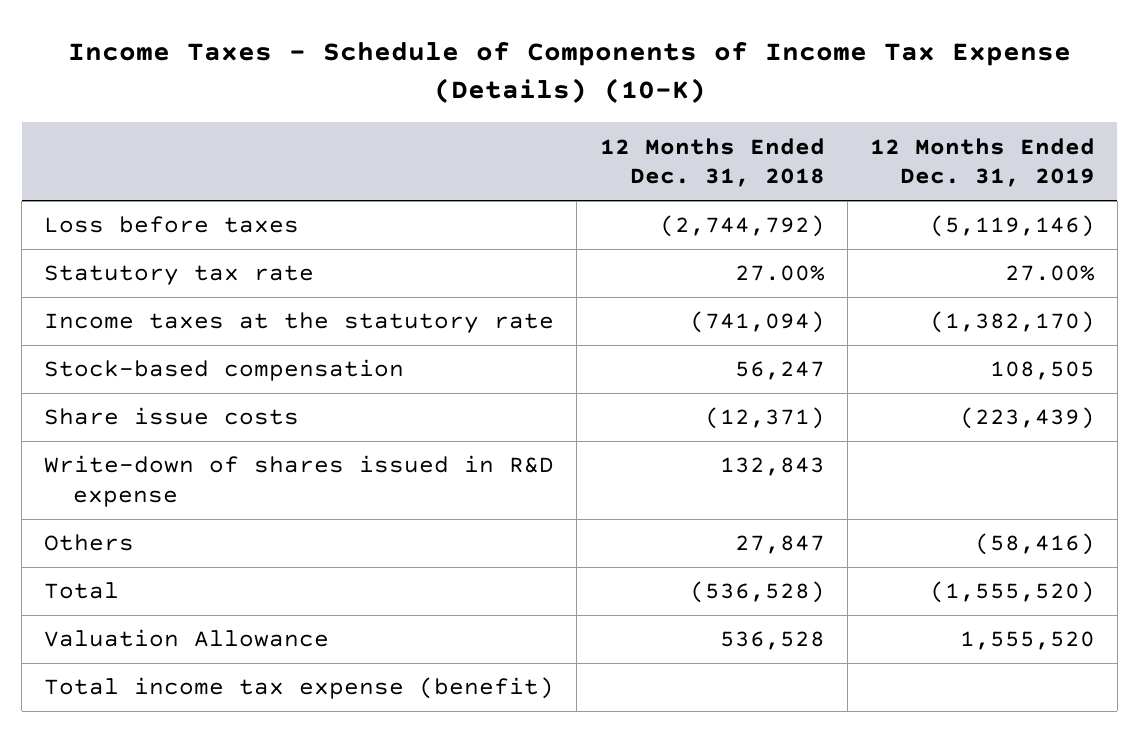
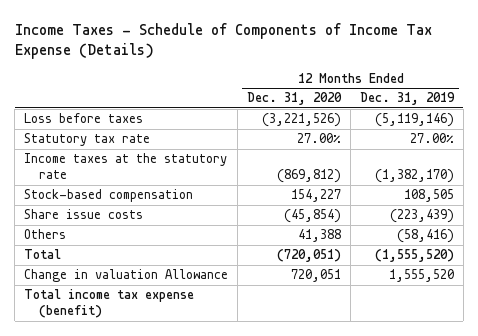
[67,41,1071,103] Income Taxes - Schedule of Components of Income Tax Expense (Details) (10-K) -> [14,23,432,60] Income Taxes - Schedule of Components of Income Tax Expense (Details)
[599,137,825,188] 12 Months Ended Dec. 31, 2018 -> none
none -> [247,92,343,106] Dec. 31, 2020
[44,455,555,508] Write-down of shares issued in R&D expense -> none
[44,629,330,648] Valuation Allowance -> [24,269,229,283] Change in valuation Allowance

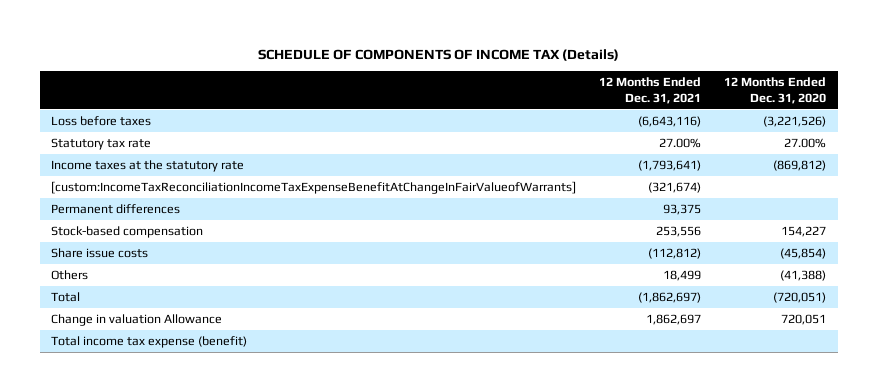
[14,23,432,60] Income Taxes - Schedule of Components of Income Tax Expense (Details) -> [257,48,619,61] SCHEDULE OF COMPONENTS OF INCOME TAX (Details)
[360,92,456,106] Dec. 31, 2019 -> none
none -> [599,77,702,104] 12 Months Ended Dec. 31, 2021
none -> [51,181,577,195] [custom:IncomeTaxReconciliationIncomeTaxExpenseBenefitAtChangeInFairValueofWarrants]
none -> [51,204,181,215] Permanent differences
[298,229,342,243] 41,388 -> [780,270,827,282] (41,388)

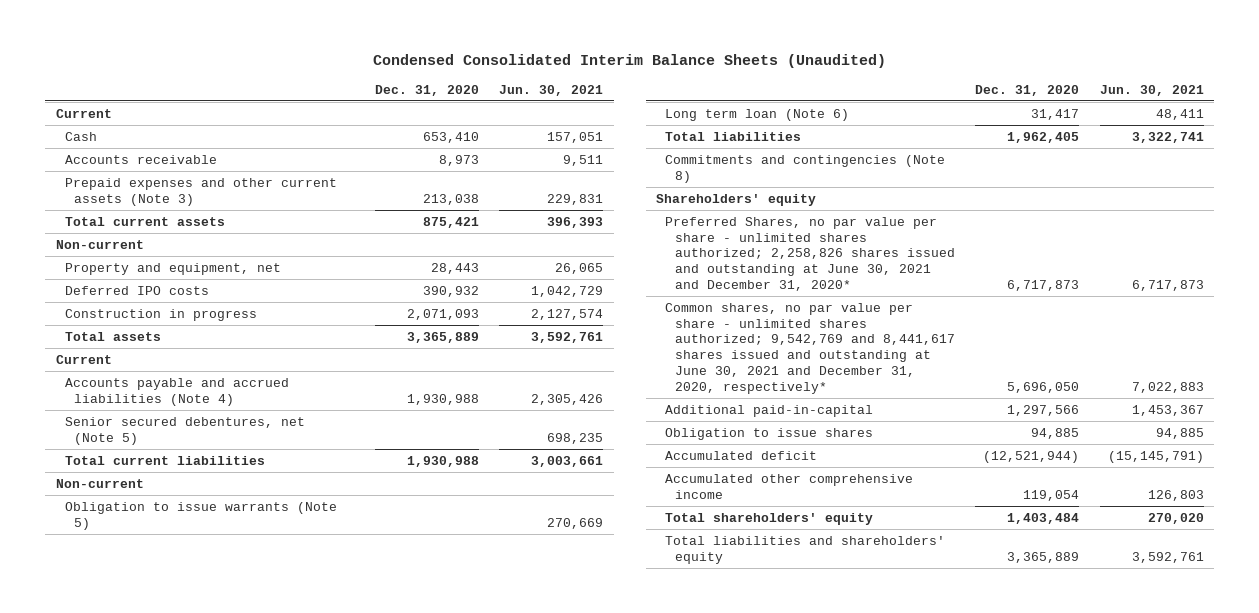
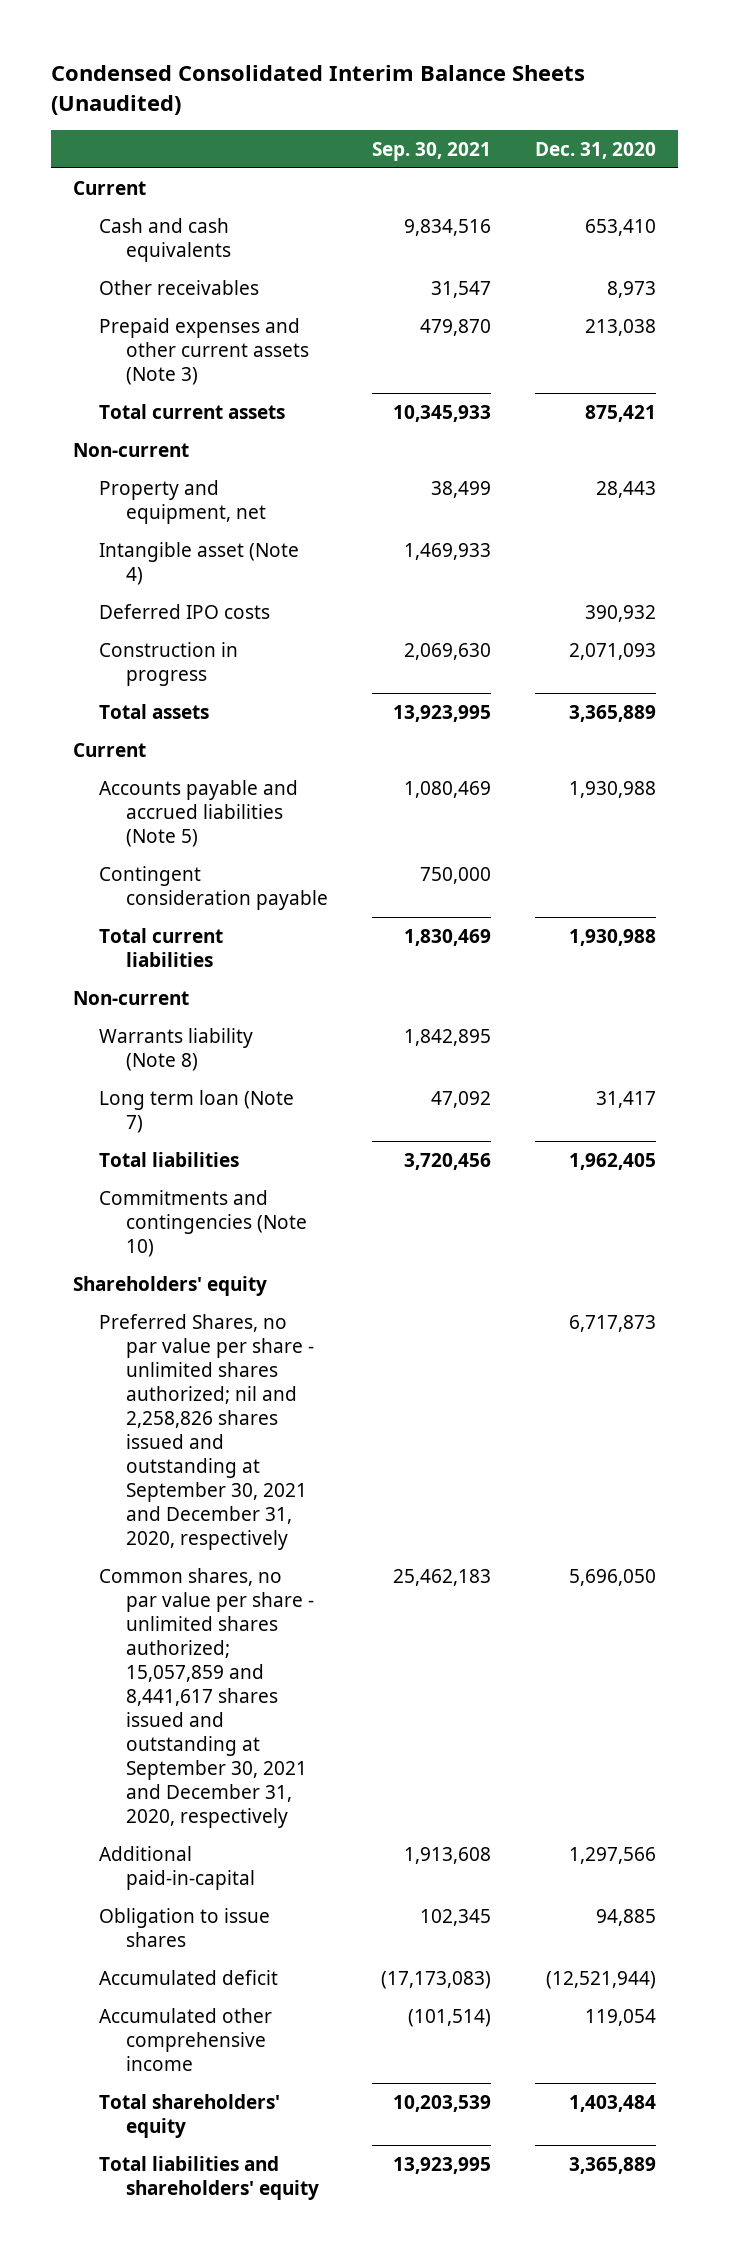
[499,84,604,96] Jun. 30, 2021 -> none
none -> [372,141,492,161] Sep. 30, 2021
[64,131,97,141] Cash -> [99,217,231,262] Cash and cash equivalents
[64,154,217,164] Accounts receivable -> [99,279,260,295] Other receivables
none -> [99,541,300,585] Intangible asset (Note 4)
[64,416,305,445] Senior secured debentures, net (Note 5) -> none
[64,377,289,406] Accounts payable and accrued liabilities (Note 4) -> [99,779,299,847] Accounts payable and accrued liabilities (Note 5)
none -> [99,865,328,910] Contingent consideration payable
[64,501,337,530] Obligation to issue warrants (Note 5) -> none
none -> [99,1027,254,1071] Warrants liability (Note 8)
[665,108,850,121] Long term loan (Note 6) -> [99,1089,295,1133] Long term loan (Note 7)
[665,154,946,183] Commitments and contingencies (Note 8) -> [99,1189,307,1257] Commitments and contingencies (Note 10)
[665,216,955,292] Preferred Shares, no par value per share - unlimited shares authorized; 2,258,826 shares issued and outstanding at June 30, 2021 and December 31, 2020* -> [99,1313,314,1550] Preferred Shares, no par value per share - unlimited shares authorized; nil and 2,258,826 shares issued and outstanding at September 30, 2021 and December 31, 2020, respectively
[665,302,955,395] Common shares, no par value per share - unlimited shares authorized; 9,542,769 and 8,441,617 shares issued and outstanding at June 30, 2021 and December 31, 2020, respectively* -> [99,1567,314,1828] Common shares, no par value per share - unlimited shares authorized; 15,057,859 and 8,441,617 shares issued and outstanding at September 30, 2021 and December 31, 2020, respectively

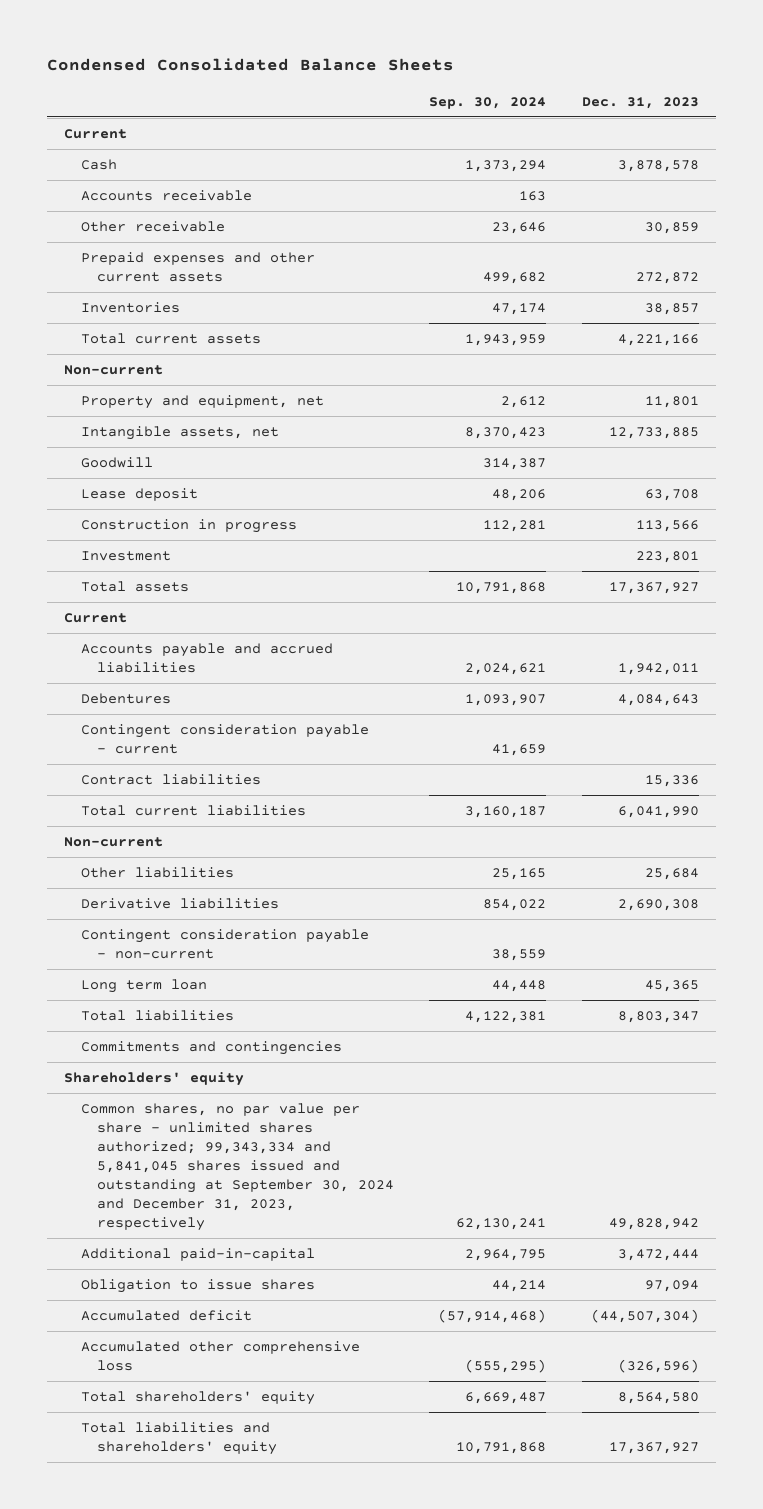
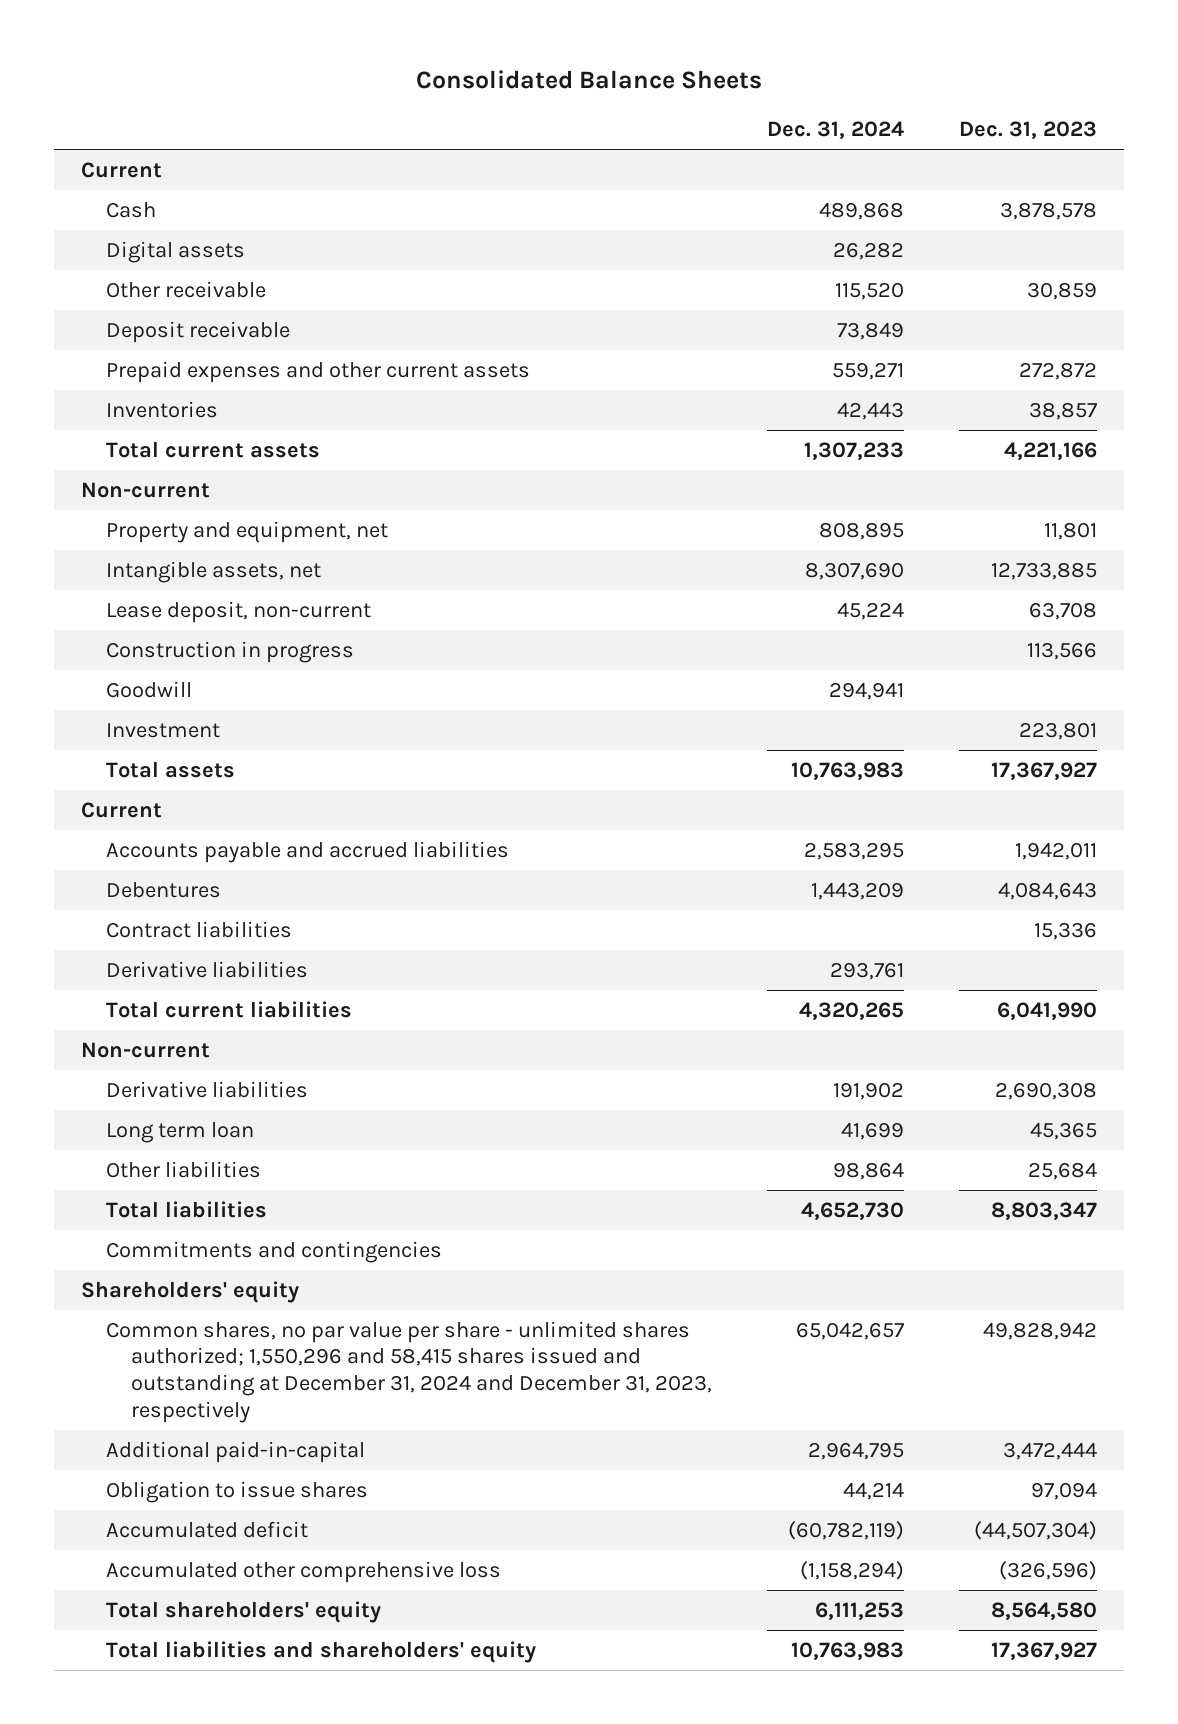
[46,58,454,72] Condensed Consolidated Balance Sheets -> [415,69,762,89] Consolidated Balance Sheets
[429,96,547,109] Sep. 30, 2024 -> none
none -> [766,121,904,140] Dec. 31, 2024
[80,190,252,202] Accounts receivable -> none
none -> [106,240,246,263] Digital assets
none -> [106,320,291,343] Deposit receivable
[80,488,198,502] Lease deposit -> [106,600,372,623] Lease deposit, non-current
[80,457,153,469] Goodwill -> [106,680,193,698] Goodwill
[80,724,369,755] Contingent consideration payable - current -> none
none -> [106,960,309,978] Derivative liabilities
[80,929,369,960] Contingent consideration payable - non-current -> none
[80,867,234,879] Other liabilities -> [106,1160,262,1178] Other liabilities
[80,1103,395,1232] Common shares, no par value per share - unlimited shares authorized; 99,343,334 and 5,841,045 shares issued and outstanding at September 30, 2024 and December 31, 2023, respectively -> [106,1320,713,1424] Common shares, no par value per share - unlimited shares authorized; 1,550,296 and 58,415 shares issued and outstanding at December 31, 2024 and December 31, 2023, respectively

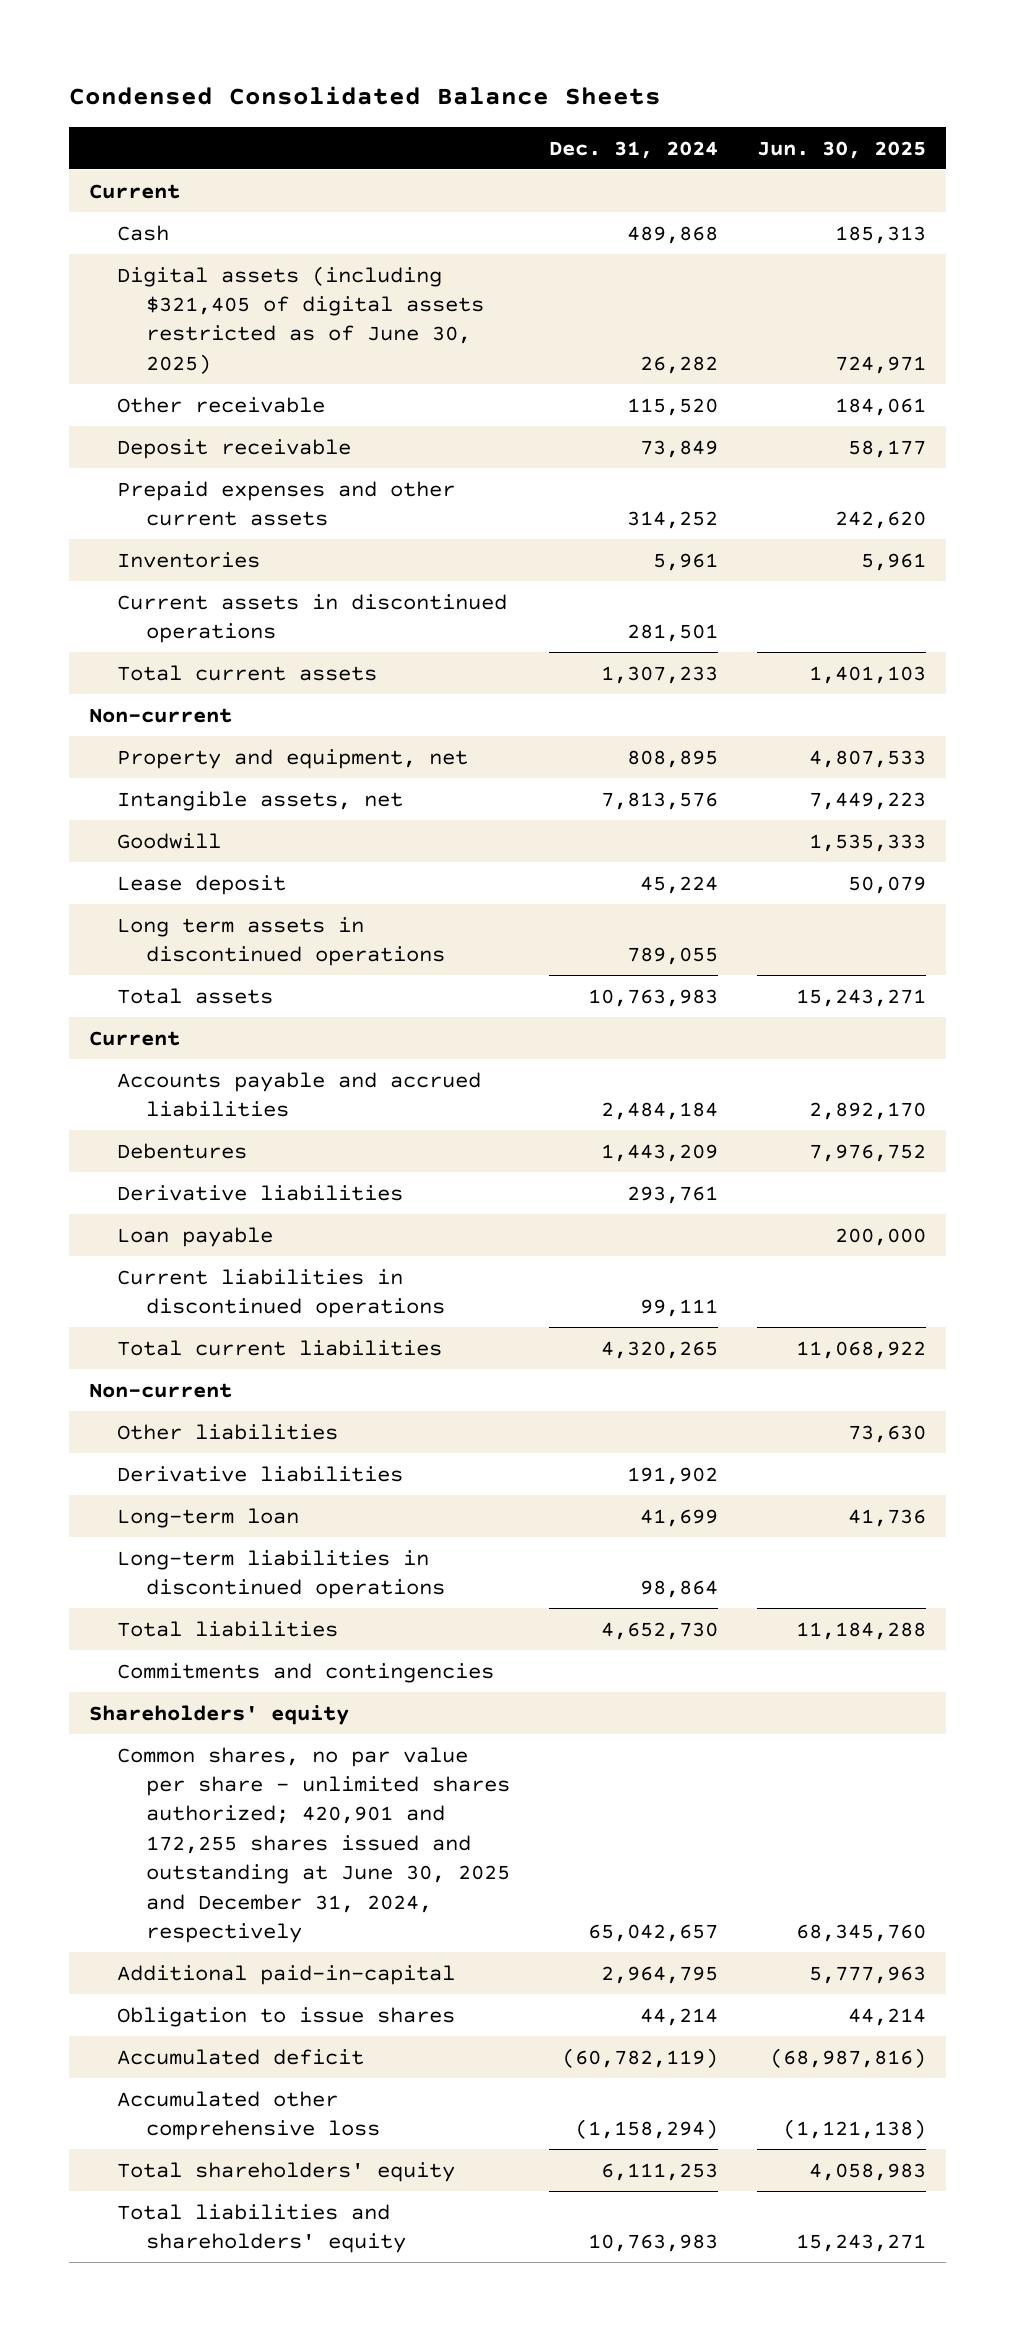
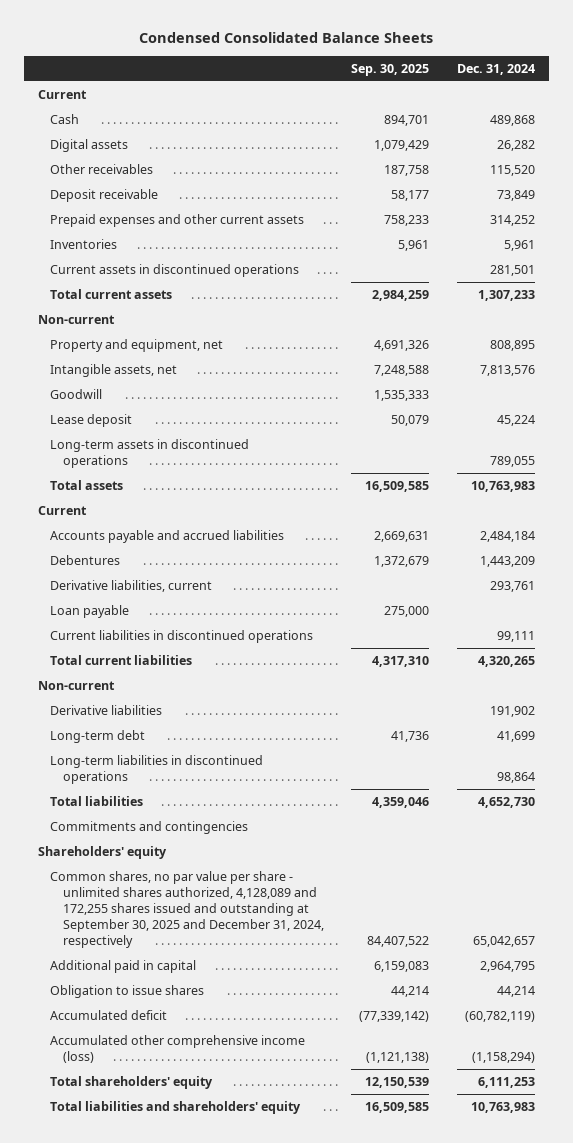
[757,140,927,159] Jun. 30, 2025 -> none
none -> [351,63,430,76] Sep. 30, 2025
[117,265,484,374] Digital assets (including $321,405 of digital assets restricted as of June 30, 2025) -> [50,139,129,153] Digital assets
[117,396,326,413] Other receivable -> [50,164,154,175] Other receivables
[117,916,445,967] Long term assets in discontinued operations -> [50,439,250,469] Long-term assets in discontinued operations
[117,1184,404,1201] Derivative liabilities -> [50,580,213,593] Derivative liabilities, current
[117,1423,339,1440] Other liabilities -> none
[117,1507,300,1528] Long-term loan -> [50,730,146,744] Long-term debt
[117,1746,510,1943] Common shares, no par value per share - unlimited shares authorized; 420,901 and 172,255 shares issued and outstanding at June 30, 2025 and December 31, 2024, respectively -> [50,871,324,949] Common shares, no par value per share - unlimited shares authorized, 4,128,089 and 172,255 shares issued and outstanding at September 30, 2025 and December 31, 2024, respectively
[117,1964,456,1985] Additional paid-in-capital -> [50,960,197,974] Additional paid in capital
[117,2090,380,2141] Accumulated other comprehensive loss -> [50,1035,306,1064] Accumulated other comprehensive income (loss)

